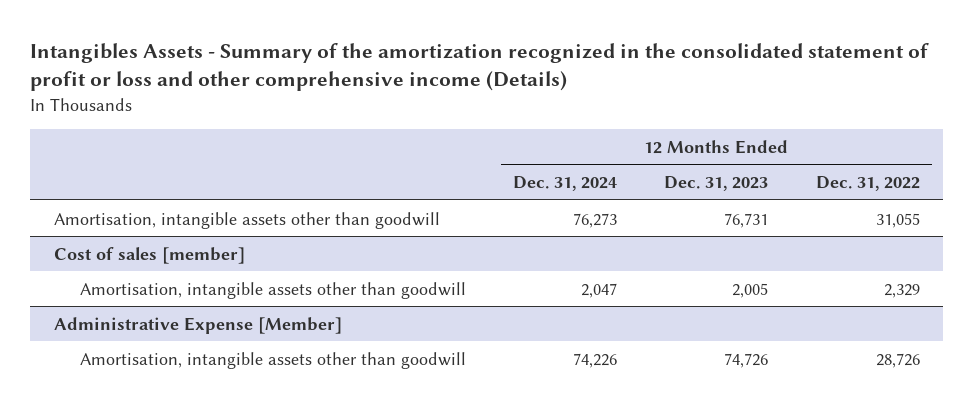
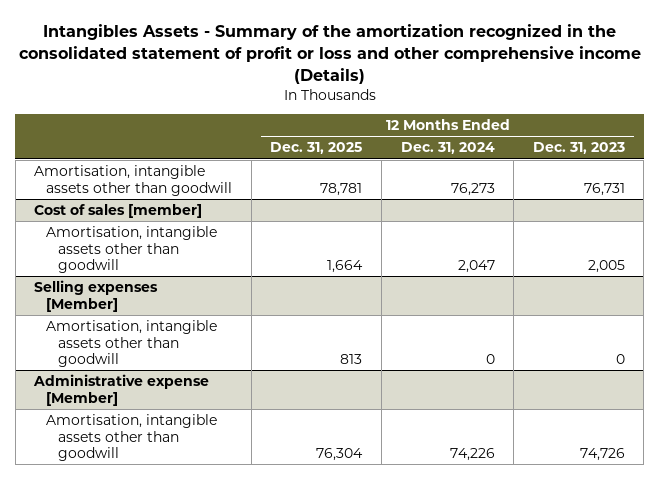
[815,175,920,191] Dec. 31, 2022 -> none
none -> [270,142,363,155] Dec. 31, 2025
none -> [34,280,159,312] Selling expenses [Member]
none -> [46,320,218,367] Amortisation, intangible assets other than goodwill
[53,316,342,334] Administrative Expense [Member] -> [33,374,210,406] Administrative expense [Member]

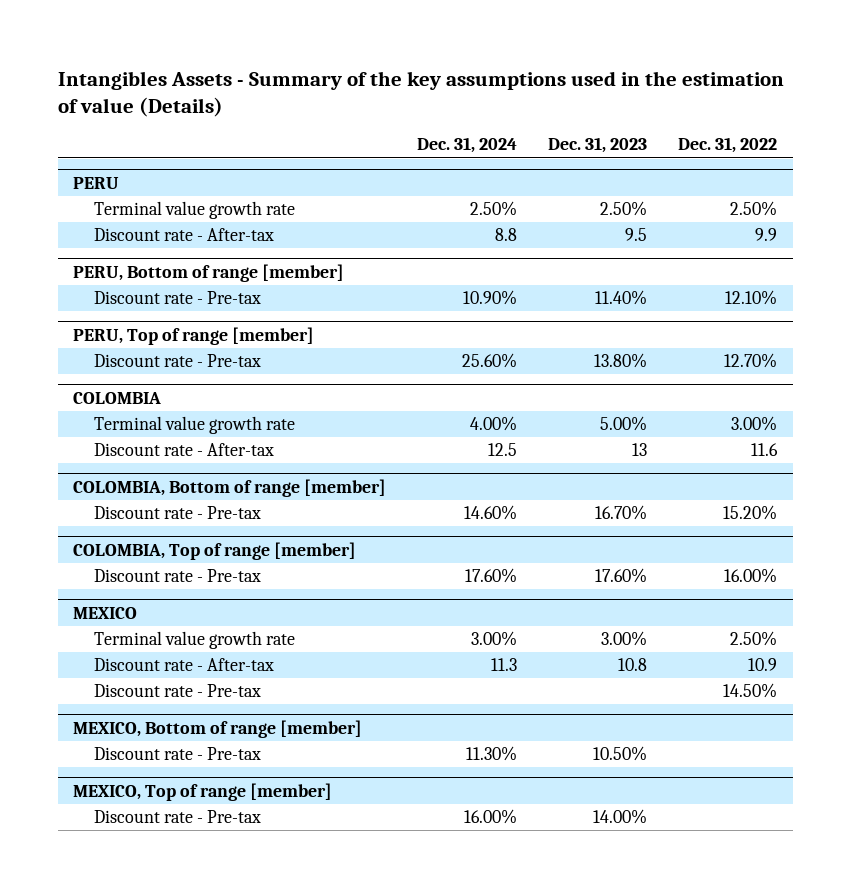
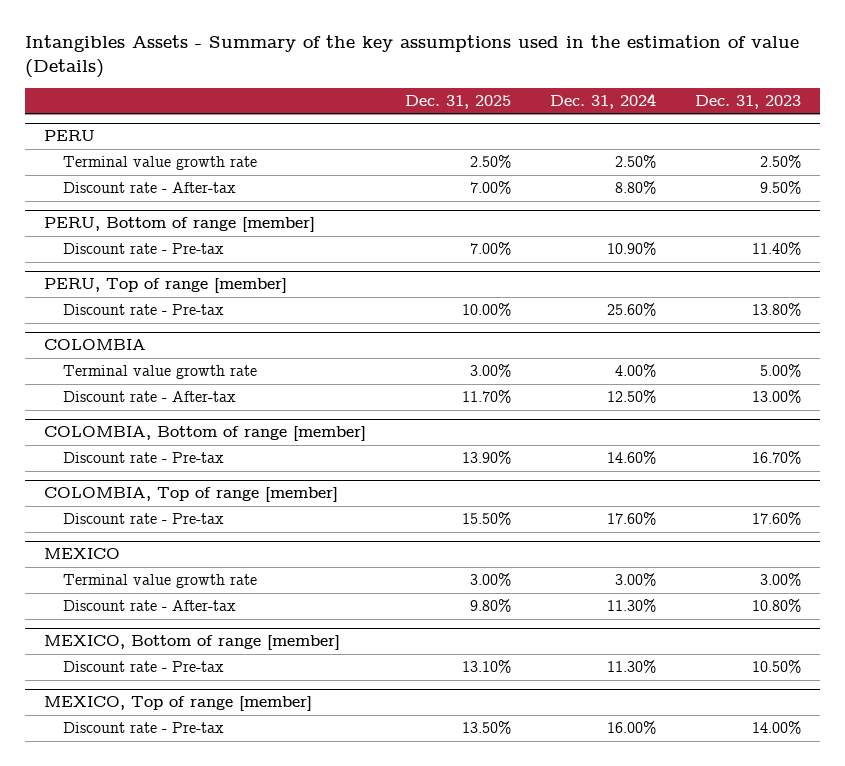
[678,137,778,154] Dec. 31, 2022 -> none
none -> [405,94,512,109] Dec. 31, 2025
[495,228,518,242] 8.8 -> [614,181,656,195] 8.80%
[625,228,648,242] 9.5 -> [759,181,801,195] 9.50%
[488,443,518,457] 12.5 -> [606,390,656,404] 12.50%
[632,443,648,457] 13 -> [751,390,801,404] 13.00%
[93,684,261,698] Discount rate - Pre-tax -> none
[491,658,518,672] 11.3 -> [606,599,656,613] 11.30%
[618,658,648,672] 10.8 -> [751,599,801,613] 10.80%

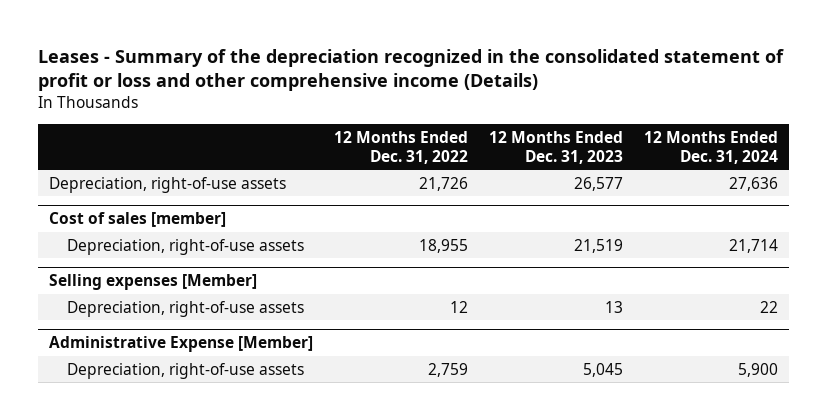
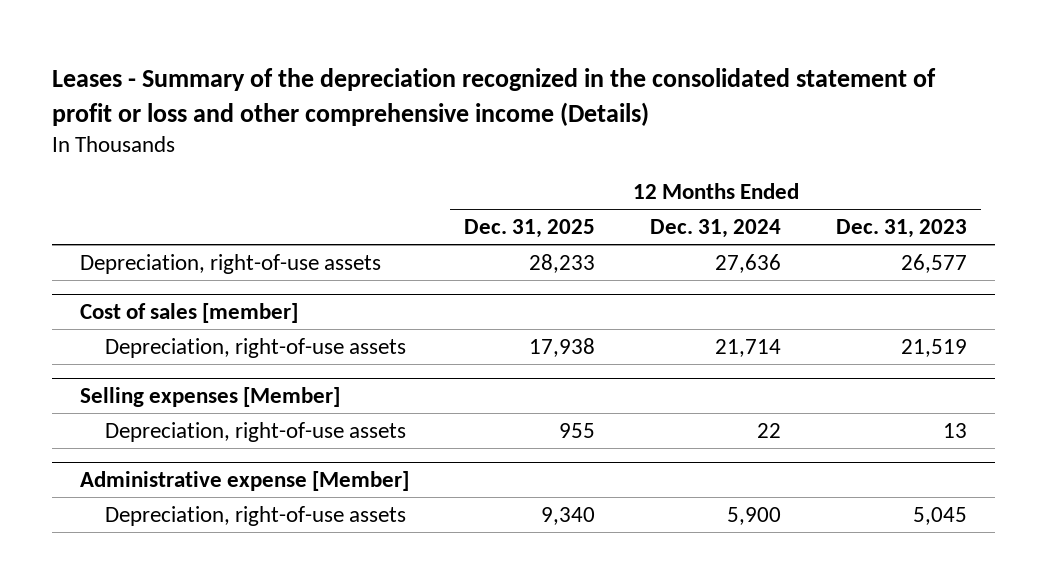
[334,130,469,164] 12 Months Ended Dec. 31, 2022 -> none
none -> [463,218,595,238] Dec. 31, 2025
[48,336,313,353] Administrative Expense [Member] -> [79,470,409,491] Administrative expense [Member]

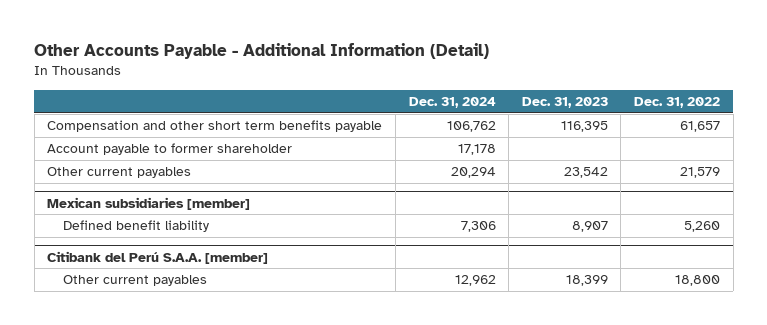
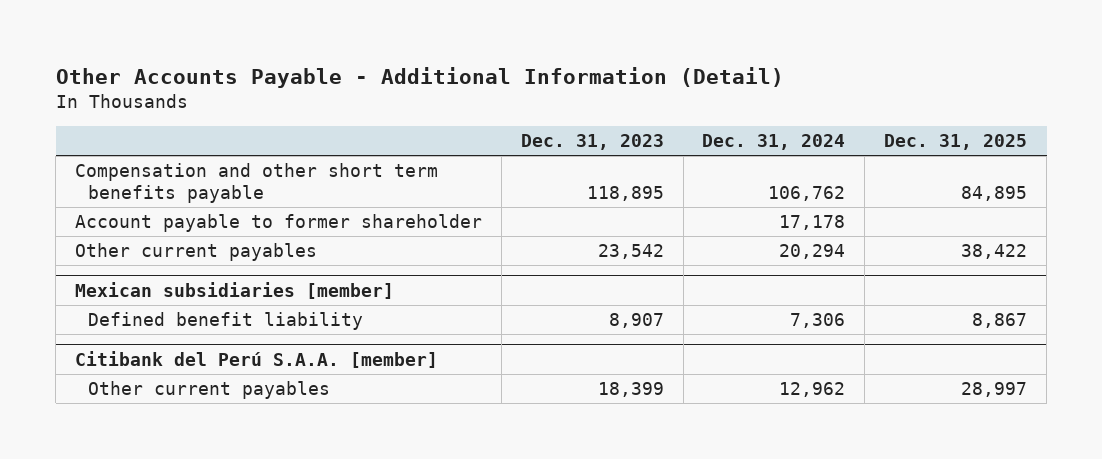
[634,96,721,108] Dec. 31, 2022 -> none
none -> [884,134,1028,151] Dec. 31, 2025
[560,121,608,133] 116,395 -> [586,186,664,202] 118,895

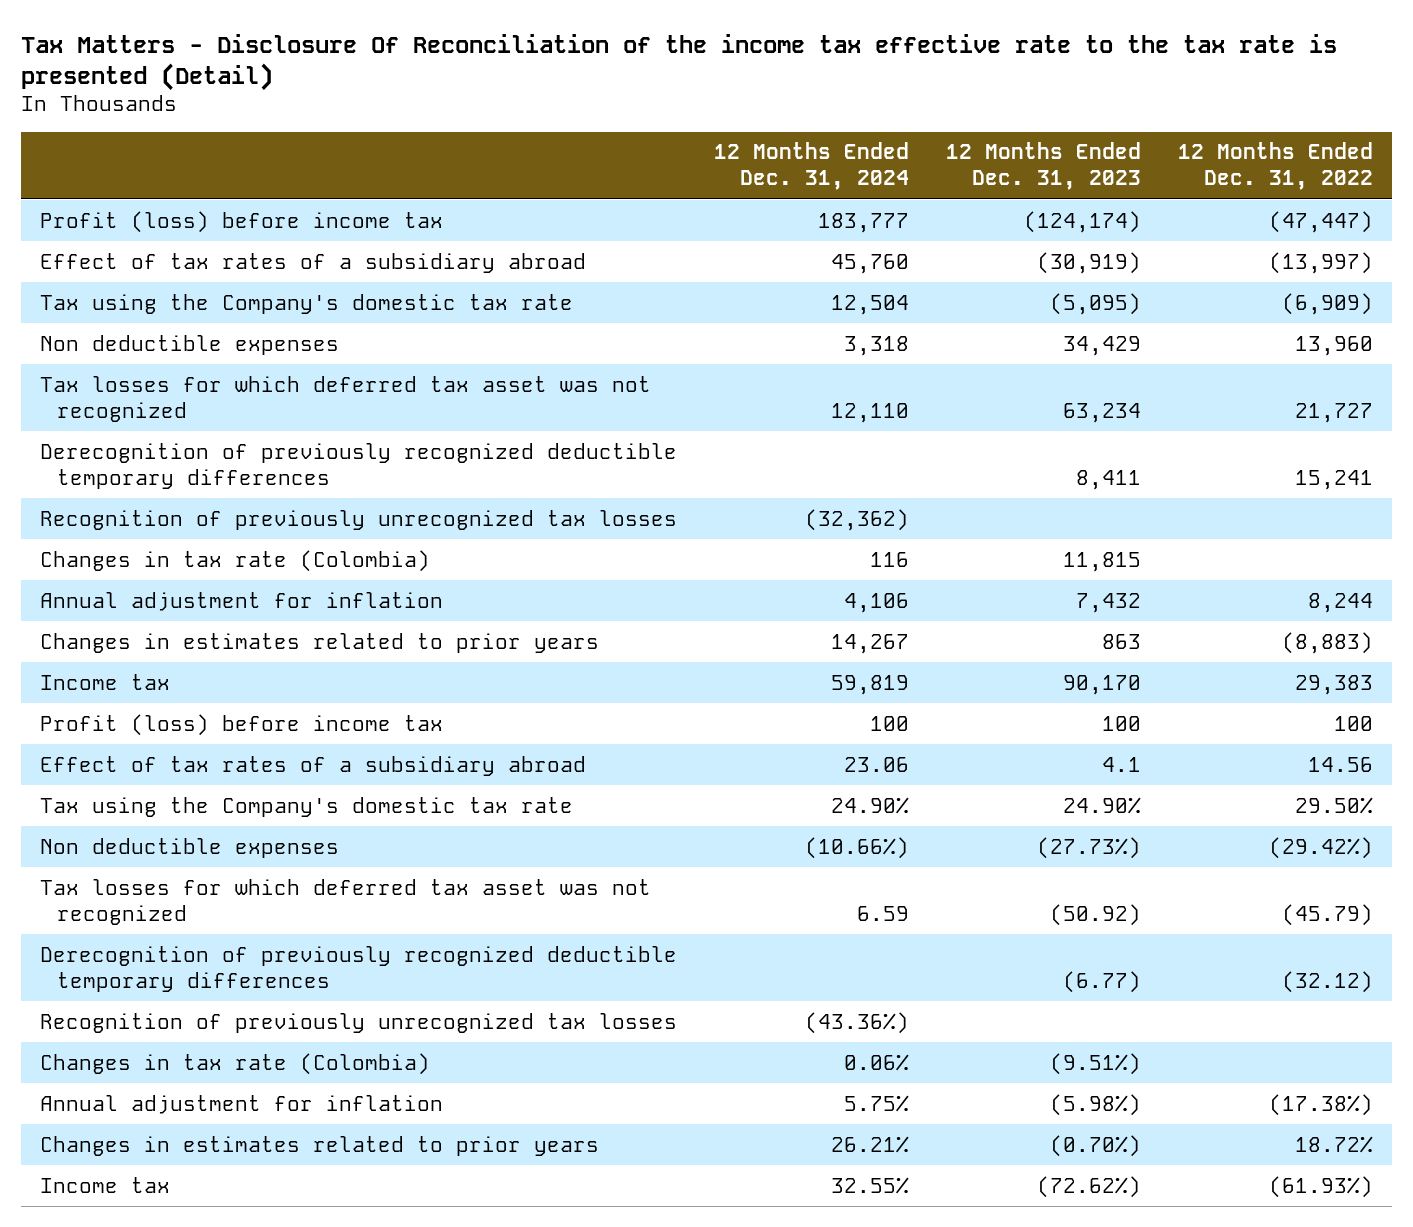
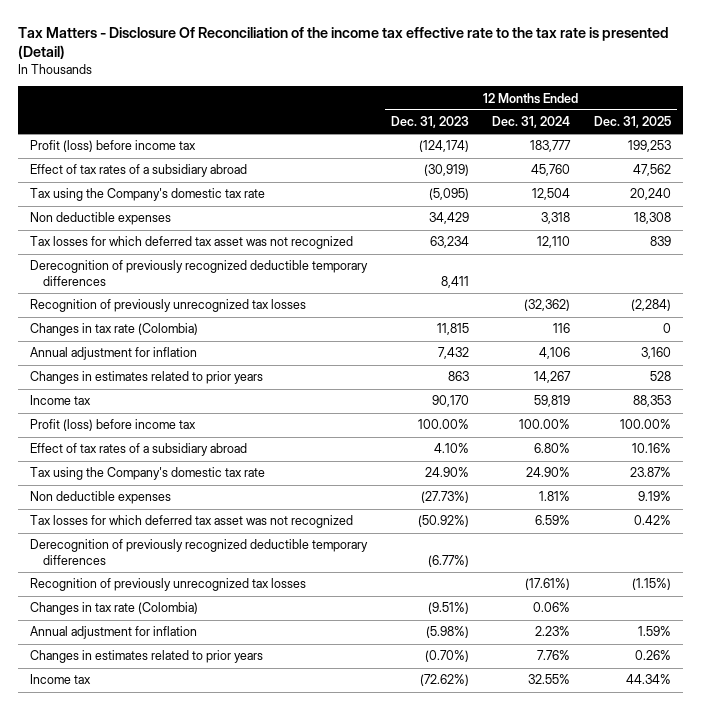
[1178,142,1374,191] 12 Months Ended Dec. 31, 2022 -> none
none -> [594,116,672,129] Dec. 31, 2025
[869,715,909,731] 100 -> [519,419,571,430] 100.00%
[1101,715,1141,731] 100 -> [417,419,469,430] 100.00%
[843,756,909,772] 23.06 -> [534,443,571,454] 6.80%
[1101,756,1141,772] 4.1 -> [433,443,469,454] 4.10%
[804,836,909,859] (10.66%) -> [539,491,571,502] 1.81%
[856,905,909,921] 6.59 -> [535,515,571,526] 6.59%
[1049,903,1141,926] (50.92) -> [417,515,469,528] (50.92%)
[1062,970,1141,993] (6.77) -> [427,555,469,568] (6.77%)
[804,1011,909,1034] (43.36%) -> [525,578,571,591] (17.61%)
[843,1094,909,1112] 5.75% -> [535,626,571,637] 2.23%
[830,1135,909,1153] 26.21% -> [537,650,571,661] 7.76%

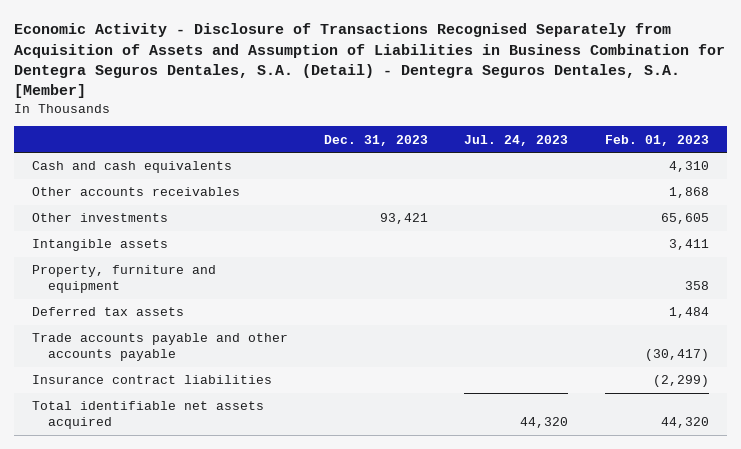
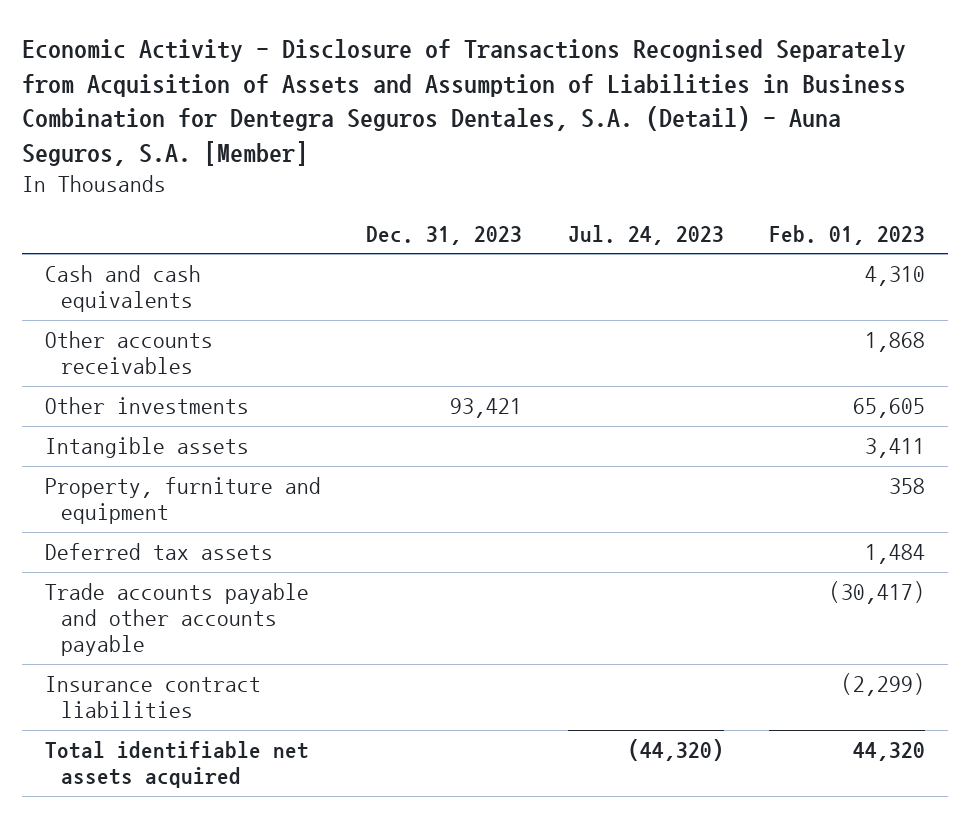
[13,23,725,99] Economic Activity - Disclosure of Transactions Recognised Separately from Acquisition of Assets and Assumption of Liabilities in Business Combination for Dentegra Seguros Dentales, S.A. (Detail) - Dentegra Seguros Dentales, S.A. [Member] -> [21,38,906,167] Economic Activity - Disclosure of Transactions Recognised Separately from Acquisition of Assets and Assumption of Liabilities in Business Combination for Dentegra Seguros Dentales, S.A. (Detail) - Auna Seguros, S.A. [Member]
[520,417,569,429] 44,320 -> [627,738,724,761] (44,320)

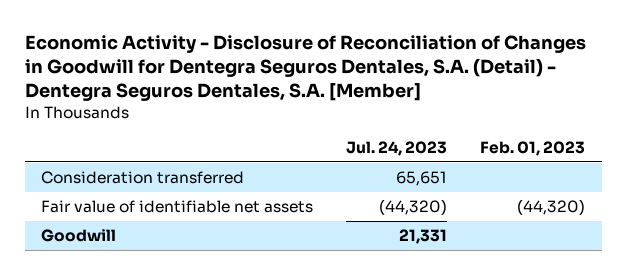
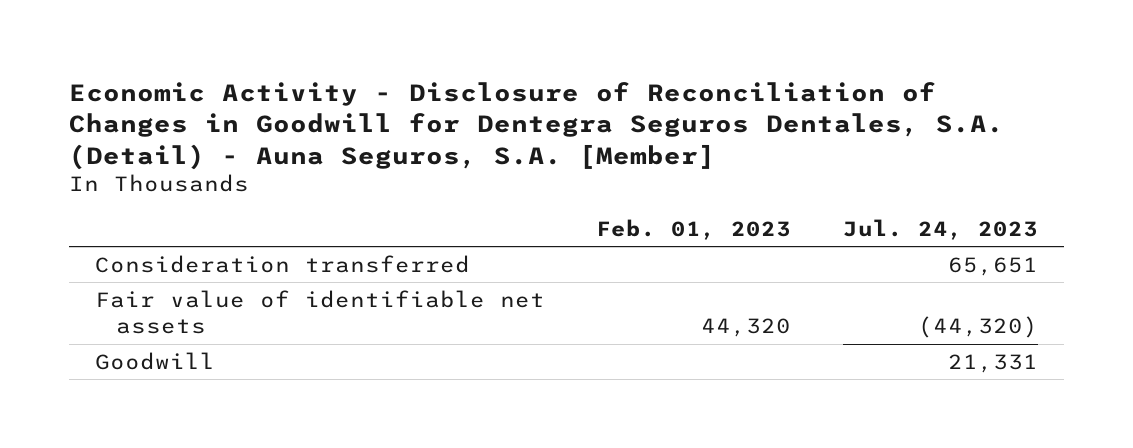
[24,34,586,101] Economic Activity - Disclosure of Reconciliation of Changes in Goodwill for Dentegra Seguros Dentales, S.A. (Detail) - Dentegra Seguros Dentales, S.A. [Member] -> [68,81,1004,170] Economic Activity - Disclosure of Reconciliation of Changes in Goodwill for Dentegra Seguros Dentales, S.A. (Detail) - Auna Seguros, S.A. [Member]
[517,198,586,215] (44,320) -> [701,318,792,338] 44,320

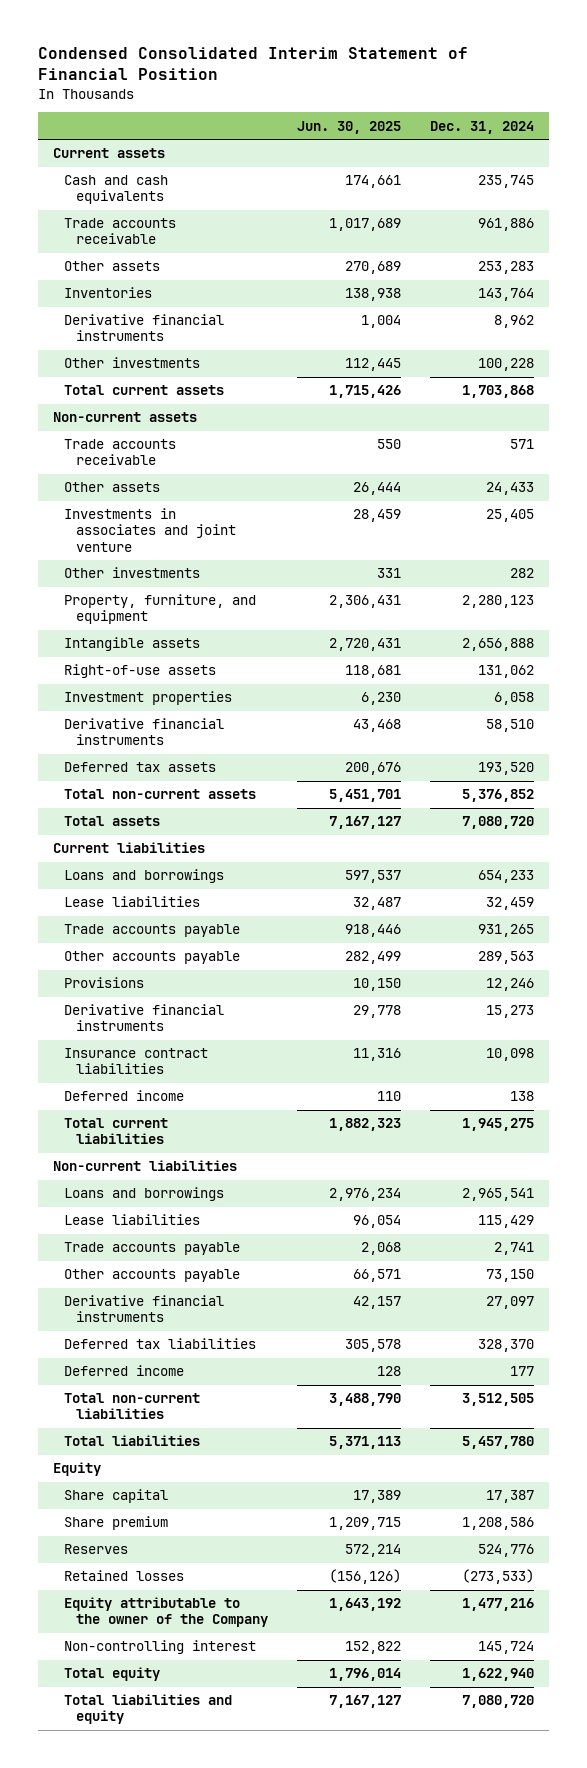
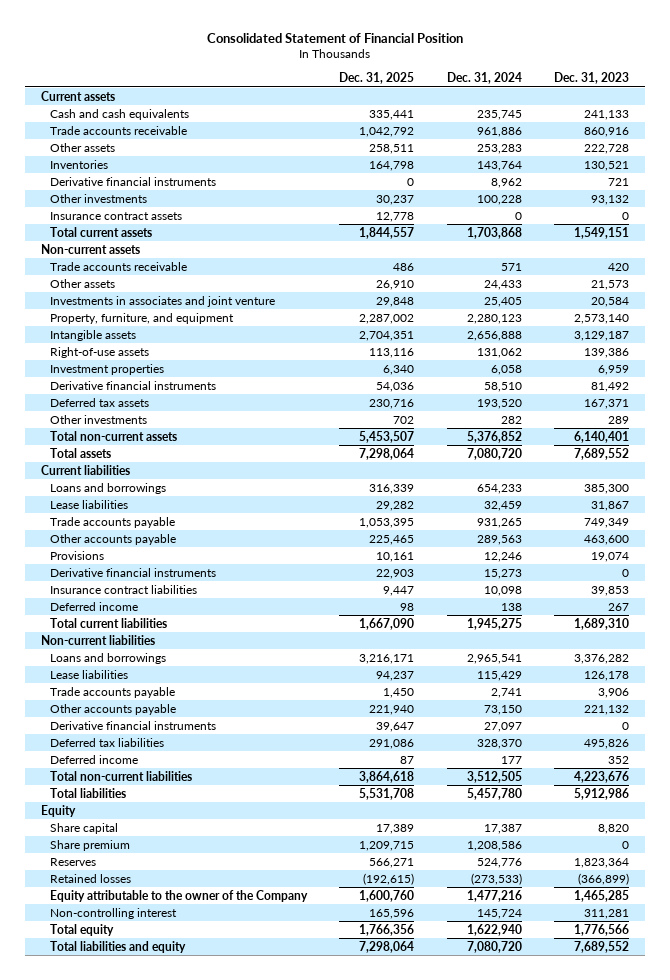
[38,47,469,81] Condensed Consolidated Interim Statement of Financial Position -> [207,32,464,43] Consolidated Statement of Financial Position
[296,120,401,134] Jun. 30, 2025 -> none
none -> [339,72,415,85] Dec. 31, 2025
none -> [554,72,630,85] Dec. 31, 2023
none -> [49,211,182,220] Insurance contract assets
[64,567,201,579] Other investments -> [49,414,147,424] Other investments

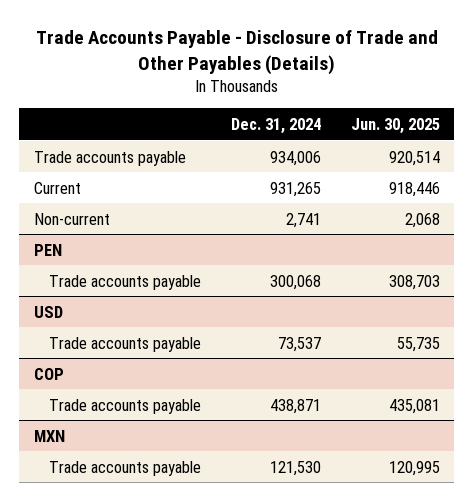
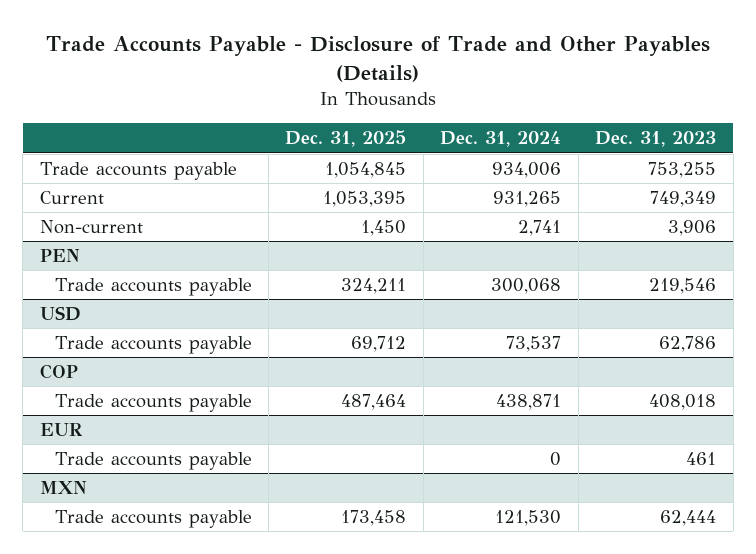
[350,117,440,134] Jun. 30, 2025 -> none
none -> [285,130,407,148] Dec. 31, 2025
none -> [595,131,717,148] Dec. 31, 2023
none -> [39,423,83,437] EUR
none -> [54,452,252,471] Trade accounts payable

